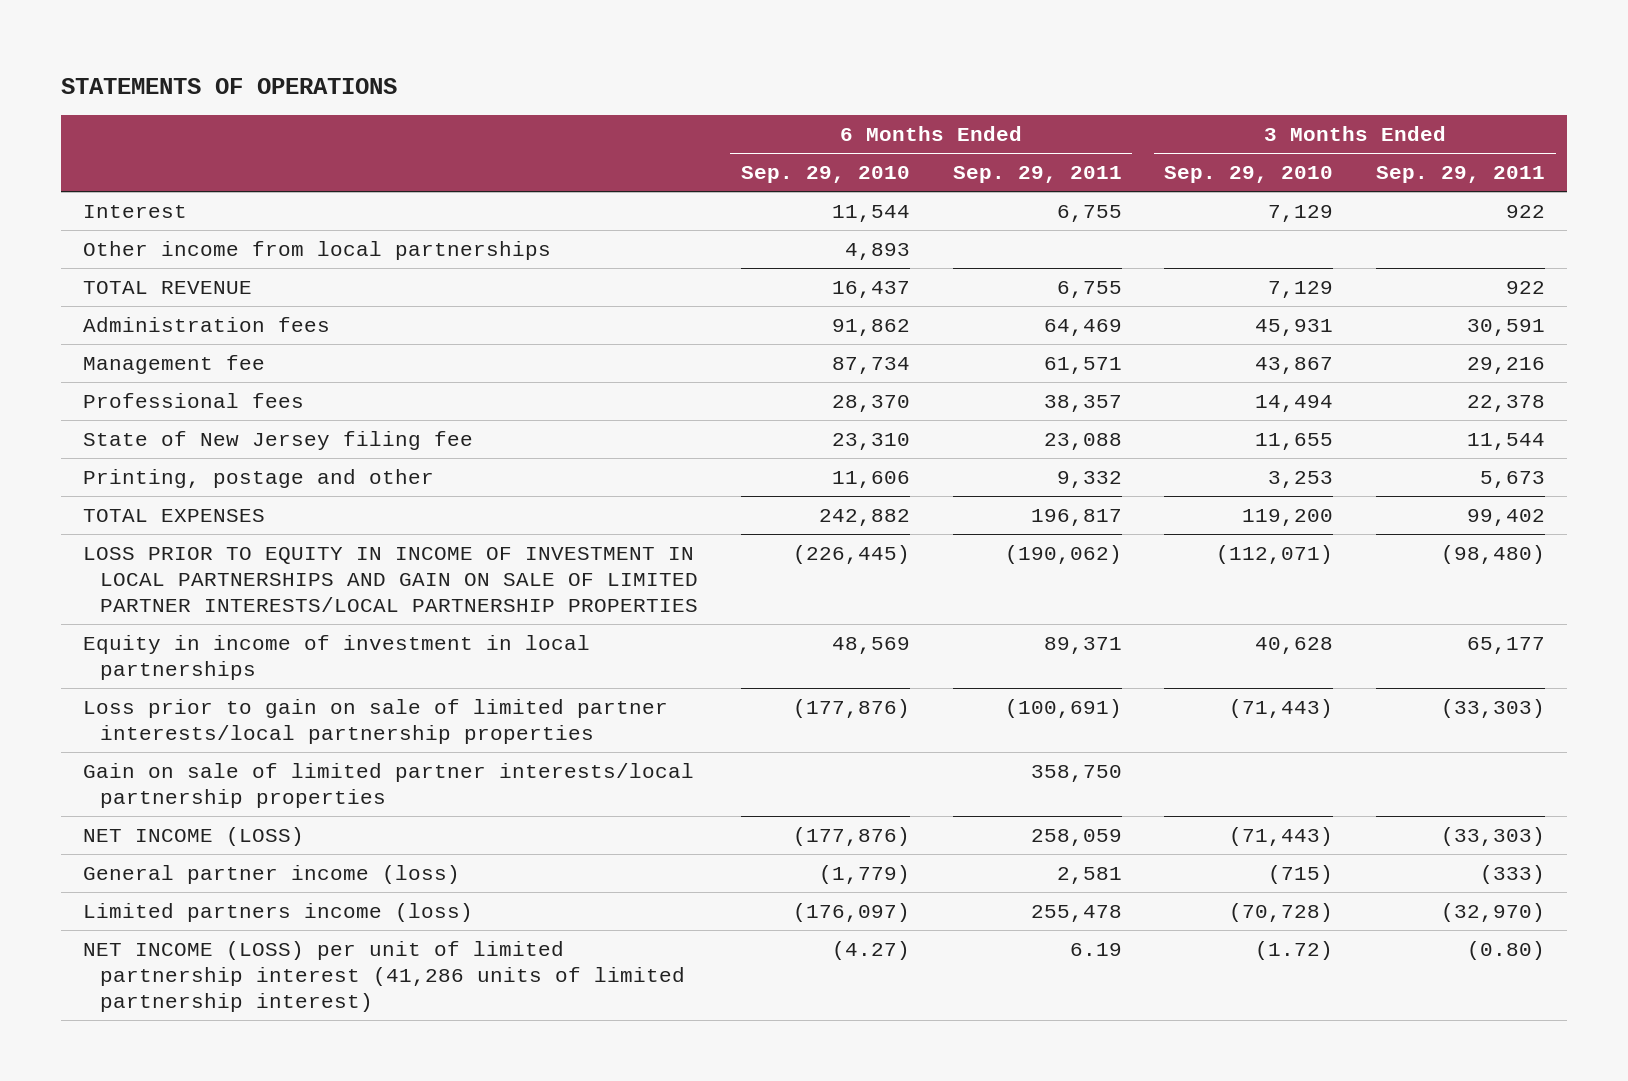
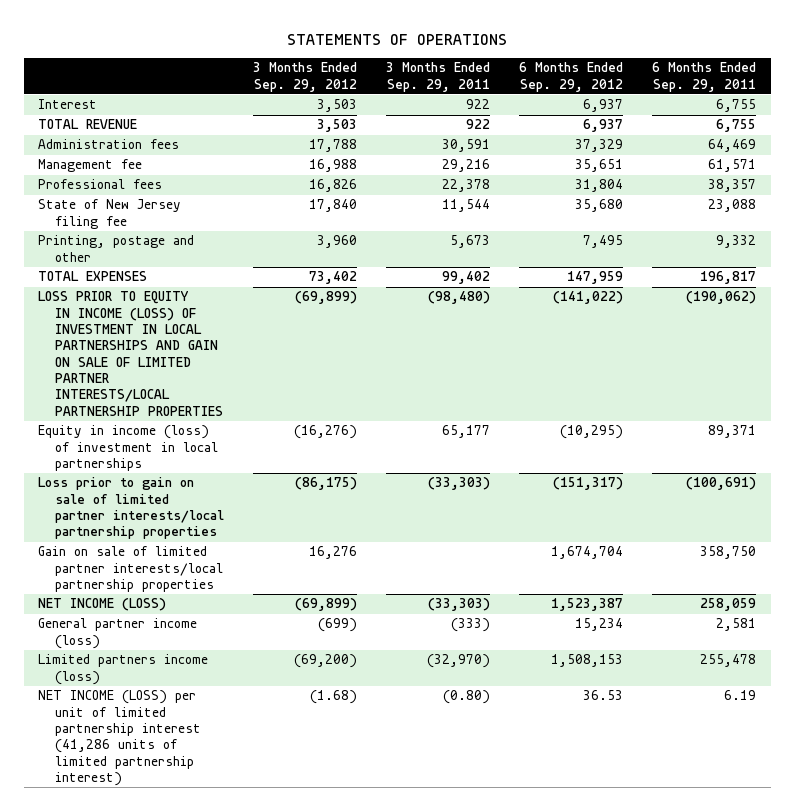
[740,166,910,184] Sep. 29, 2010 -> none
[1164,166,1334,184] Sep. 29, 2010 -> none
none -> [253,62,358,92] 3 Months Ended Sep. 29, 2012
none -> [519,62,624,92] 6 Months Ended Sep. 29, 2012
[82,241,551,261] Other income from local partnerships -> none
[82,547,698,612] LOSS PRIOR TO EQUITY IN INCOME OF INVESTMENT IN LOCAL PARTNERSHIPS AND GAIN ON SALE OF LIMITED PARTNER INTERESTS/LOCAL PARTNERSHIP PROPERTIES -> [38,291,224,416] LOSS PRIOR TO EQUITY IN INCOME (LOSS) OF INVESTMENT IN LOCAL PARTNERSHIPS AND GAIN ON SALE OF LIMITED PARTNER INTERESTS/LOCAL PARTNERSHIP PROPERTIES
[82,635,590,680] Equity in income of investment in local partnerships -> [38,425,219,472] Equity in income (loss) of investment in local partnerships

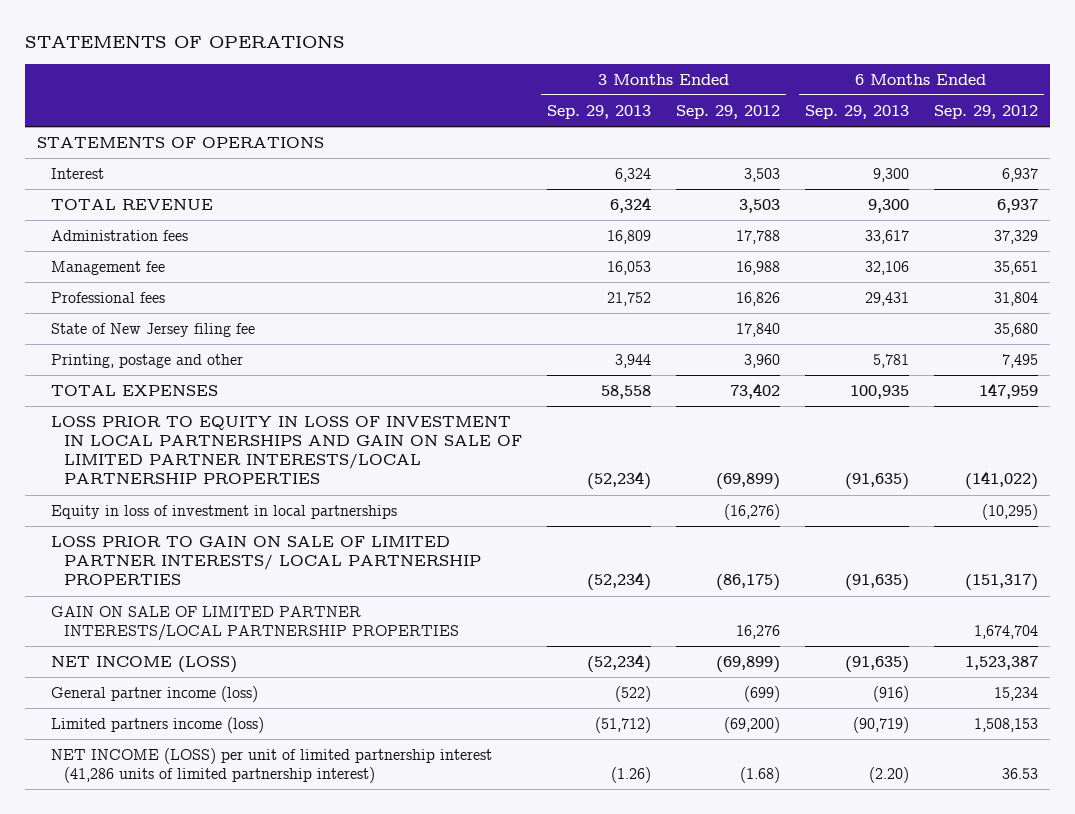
[386,62,491,92] 3 Months Ended Sep. 29, 2011 -> none
[652,62,757,92] 6 Months Ended Sep. 29, 2011 -> none
none -> [547,104,652,119] Sep. 29, 2013
none -> [804,104,909,119] Sep. 29, 2013
none -> [37,136,325,148] STATEMENTS OF OPERATIONS
[38,291,224,416] LOSS PRIOR TO EQUITY IN INCOME (LOSS) OF INVESTMENT IN LOCAL PARTNERSHIPS AND GAIN ON SALE OF LIMITED PARTNER INTERESTS/LOCAL PARTNERSHIP PROPERTIES -> [50,415,523,485] LOSS PRIOR TO EQUITY IN LOSS OF INVESTMENT IN LOCAL PARTNERSHIPS AND GAIN ON SALE OF LIMITED PARTNER INTERESTS/LOCAL PARTNERSHIP PROPERTIES
[38,425,219,472] Equity in income (loss) of investment in local partnerships -> [50,504,397,519] Equity in loss of investment in local partnerships
[38,477,225,540] Loss prior to gain on sale of limited partner interests/local partnership properties -> [50,535,482,586] LOSS PRIOR TO GAIN ON SALE OF LIMITED PARTNER INTERESTS/ LOCAL PARTNERSHIP PROPERTIES
[38,546,224,593] Gain on sale of limited partner interests/local partnership properties -> [50,605,460,642] GAIN ON SALE OF LIMITED PARTNER INTERESTS/LOCAL PARTNERSHIP PROPERTIES

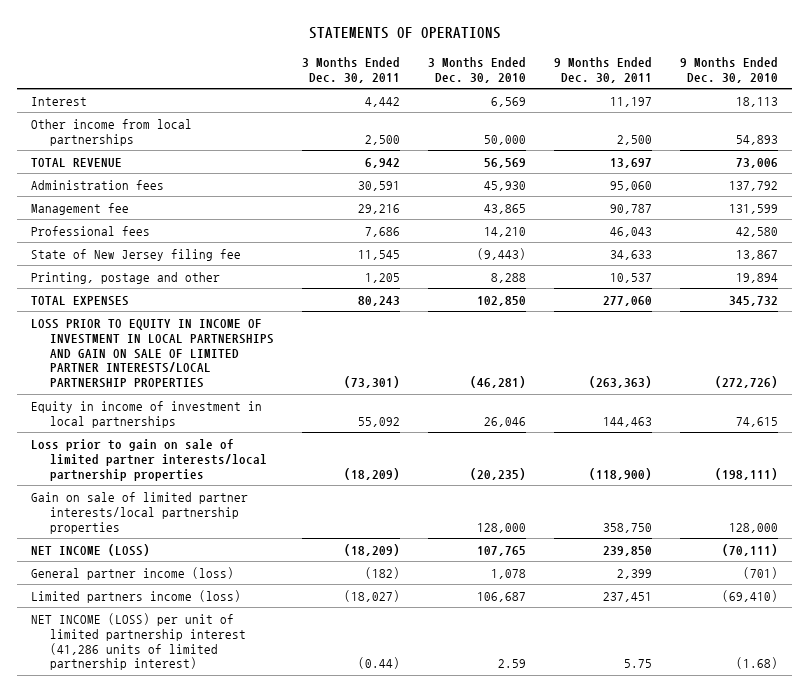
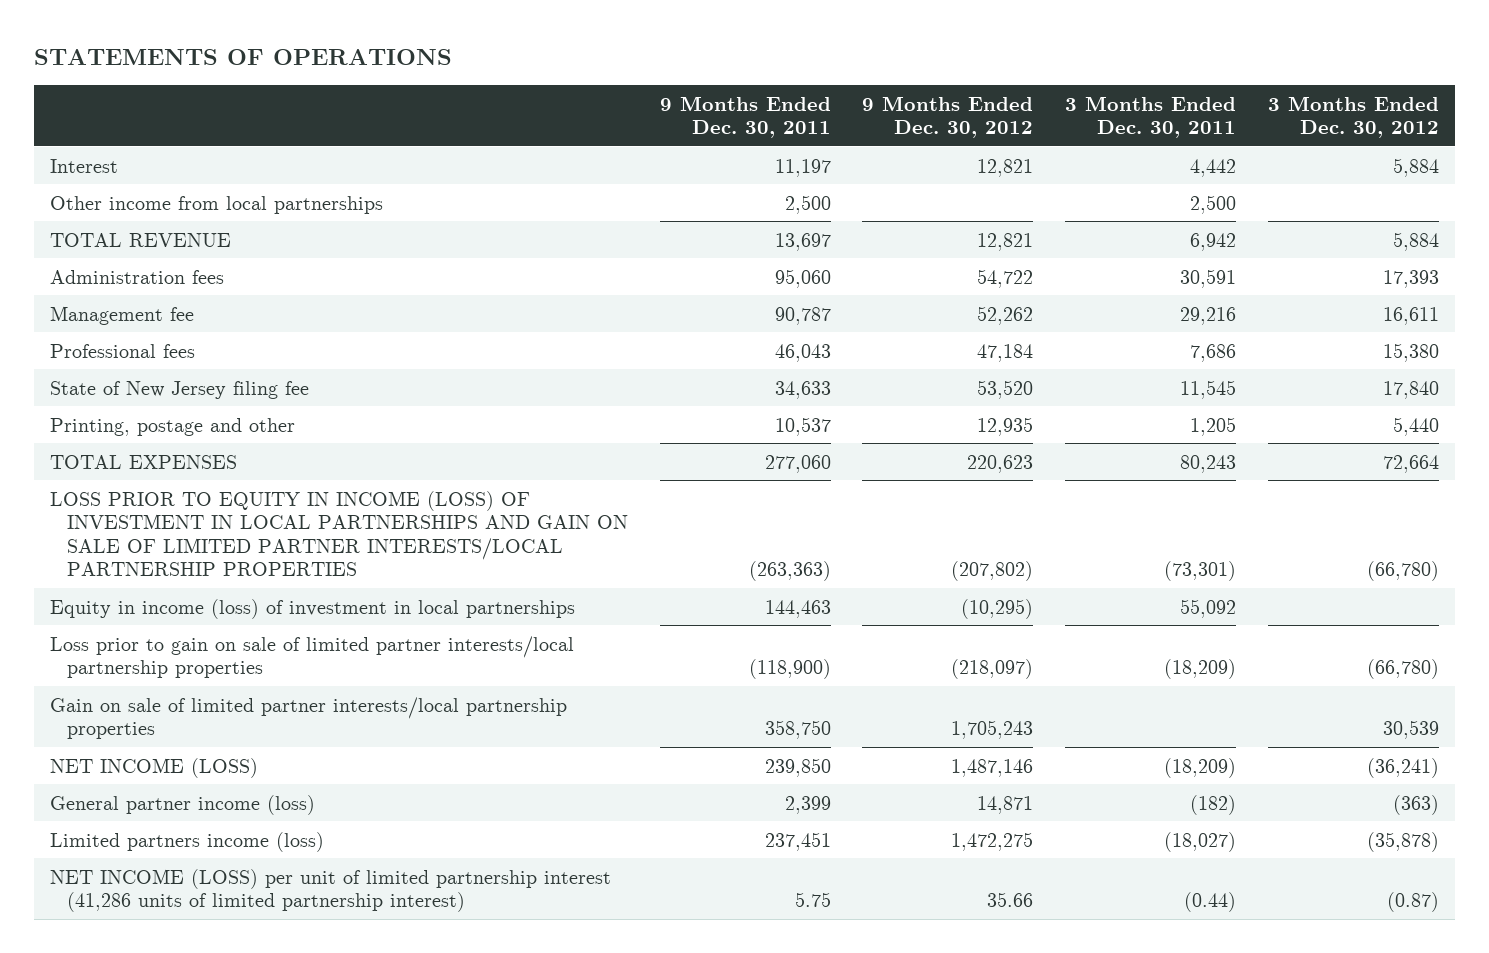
[428,57,527,83] 3 Months Ended Dec. 30, 2010 -> none
[680,57,779,83] 9 Months Ended Dec. 30, 2010 -> none
none -> [862,95,1034,139] 9 Months Ended Dec. 30, 2012
none -> [1267,95,1439,139] 3 Months Ended Dec. 30, 2012
[31,318,274,389] LOSS PRIOR TO EQUITY IN INCOME OF INVESTMENT IN LOCAL PARTNERSHIPS AND GAIN ON SALE OF LIMITED PARTNER INTERESTS/LOCAL PARTNERSHIP PROPERTIES -> [49,490,629,577] LOSS PRIOR TO EQUITY IN INCOME (LOSS) OF INVESTMENT IN LOCAL PARTNERSHIPS AND GAIN ON SALE OF LIMITED PARTNER INTERESTS/LOCAL PARTNERSHIP PROPERTIES
[31,400,263,428] Equity in income of investment in local partnerships -> [49,598,575,619] Equity in income (loss) of investment in local partnerships

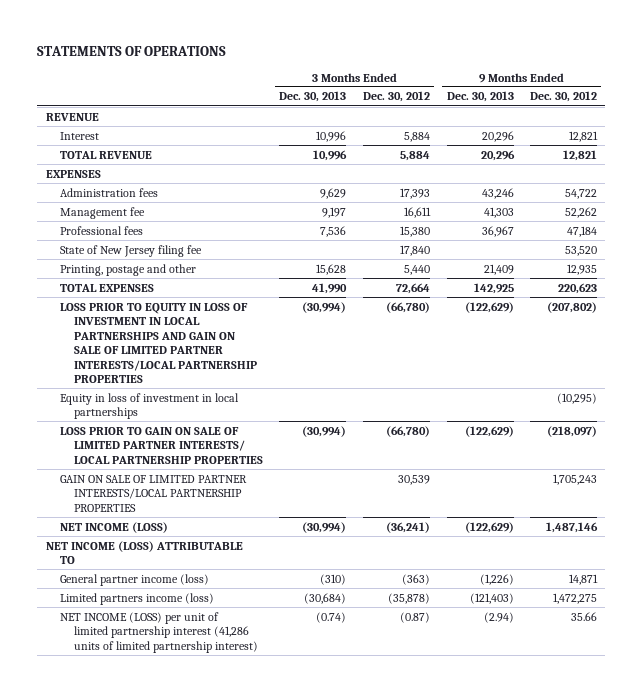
[659,95,831,139] 9 Months Ended Dec. 30, 2011 -> none
[1065,95,1237,139] 3 Months Ended Dec. 30, 2011 -> none
none -> [279,91,347,103] Dec. 30, 2013
none -> [446,91,514,103] Dec. 30, 2013
none -> [45,112,99,121] REVENUE
[49,195,383,214] Other income from local partnerships -> none
none -> [45,169,101,178] EXPENSES
[49,490,629,577] LOSS PRIOR TO EQUITY IN INCOME (LOSS) OF INVESTMENT IN LOCAL PARTNERSHIPS AND GAIN ON SALE OF LIMITED PARTNER INTERESTS/LOCAL PARTNERSHIP PROPERTIES -> [59,302,257,384] LOSS PRIOR TO EQUITY IN LOSS OF INVESTMENT IN LOCAL PARTNERSHIPS AND GAIN ON SALE OF LIMITED PARTNER INTERESTS/LOCAL PARTNERSHIP PROPERTIES
[49,598,575,619] Equity in income (loss) of investment in local partnerships -> [59,392,239,420] Equity in loss of investment in local partnerships
[49,635,574,679] Loss prior to gain on sale of limited partner interests/local partnership properties -> [59,426,263,464] LOSS PRIOR TO GAIN ON SALE OF LIMITED PARTNER INTERESTS/ LOCAL PARTNERSHIP PROPERTIES
[49,696,567,740] Gain on sale of limited partner interests/local partnership properties -> [59,474,247,512] GAIN ON SALE OF LIMITED PARTNER INTERESTS/LOCAL PARTNERSHIP PROPERTIES
none -> [45,540,243,565] NET INCOME (LOSS) ATTRIBUTABLE TO

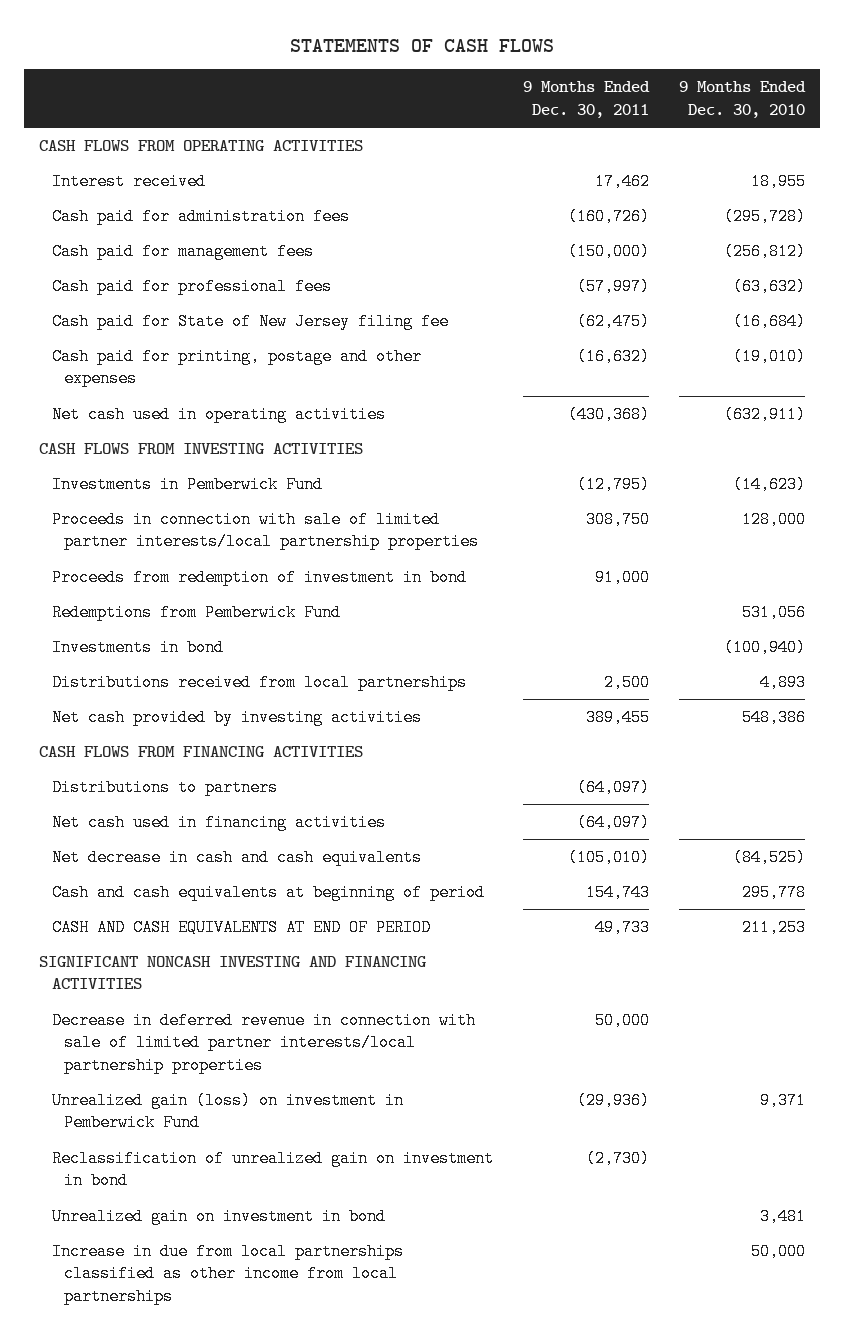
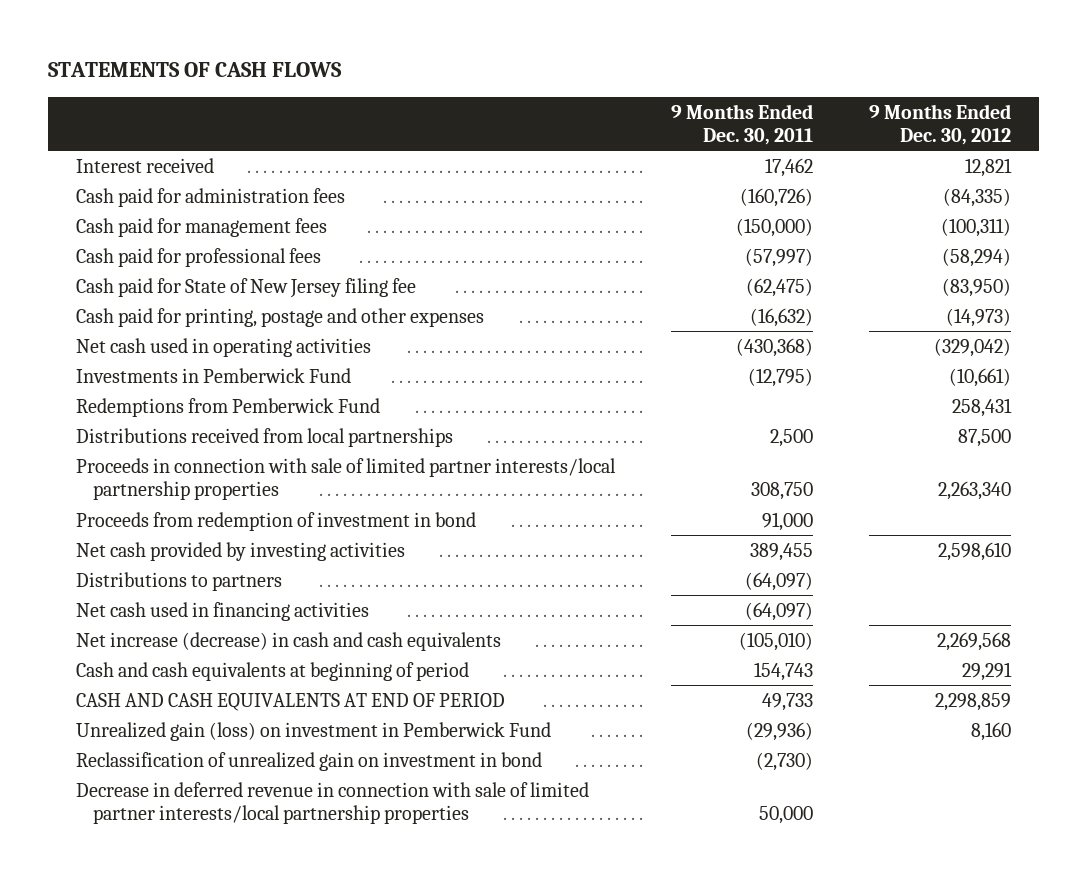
[678,81,806,118] 9 Months Ended Dec. 30, 2010 -> none
none -> [869,103,1012,145] 9 Months Ended Dec. 30, 2012
[39,140,364,152] CASH FLOWS FROM OPERATING ACTIVITIES -> none
[39,443,364,455] CASH FLOWS FROM INVESTING ACTIVITIES -> none
[51,639,224,657] Investments in bond -> none
[51,511,480,551] Proceeds in connection with sale of limited partner interests/local partnership properties -> [75,457,616,500] Proceeds in connection with sale of limited partner interests/local partnership properties
[51,569,467,587] Proceeds from redemption of investment in bond -> [75,511,476,531] Proceeds from redemption of investment in bond
[39,746,364,758] CASH FLOWS FROM FINANCING ACTIVITIES -> none
[51,849,422,867] Net decrease in cash and cash equivalents -> [75,631,501,651] Net increase (decrease) in cash and cash equivalents
[39,956,427,990] SIGNIFICANT NONCASH INVESTING AND FINANCING ACTIVITIES -> none
[51,1208,386,1226] Unrealized gain on investment in bond -> none
[51,1243,404,1305] Increase in due from local partnerships classified as other income from local partnerships -> none
[51,1012,476,1074] Decrease in deferred revenue in connection with sale of limited partner interests/local partnership properties -> [75,781,589,824] Decrease in deferred revenue in connection with sale of limited partner interests/local partnership properties

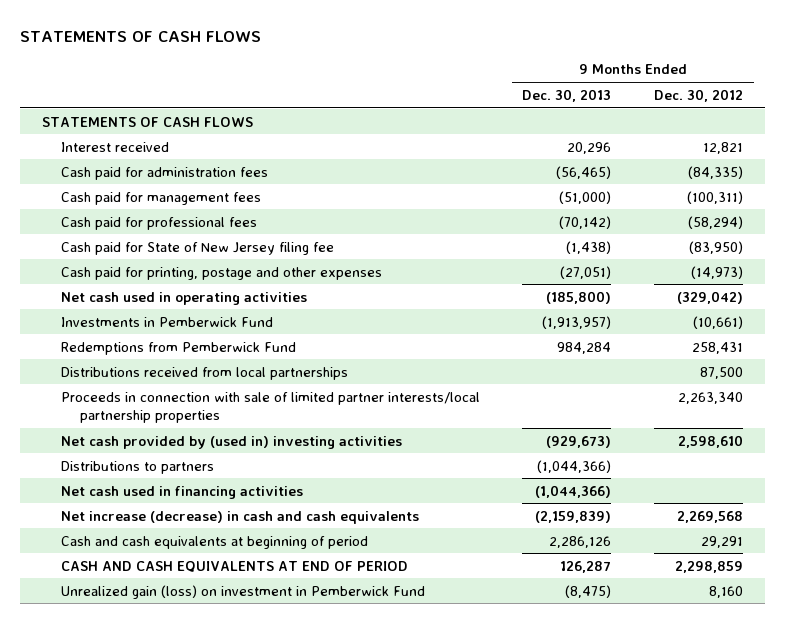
[670,103,813,145] 9 Months Ended Dec. 30, 2011 -> none
none -> [522,88,612,102] Dec. 30, 2013
none -> [41,116,253,127] STATEMENTS OF CASH FLOWS
[75,511,476,531] Proceeds from redemption of investment in bond -> none
[75,541,405,561] Net cash provided by investing activities -> [60,435,402,449] Net cash provided by (used in) investing activities
[75,751,542,771] Reclassification of unrealized gain on investment in bond -> none
[75,781,589,824] Decrease in deferred revenue in connection with sale of limited partner interests/local partnership properties -> none

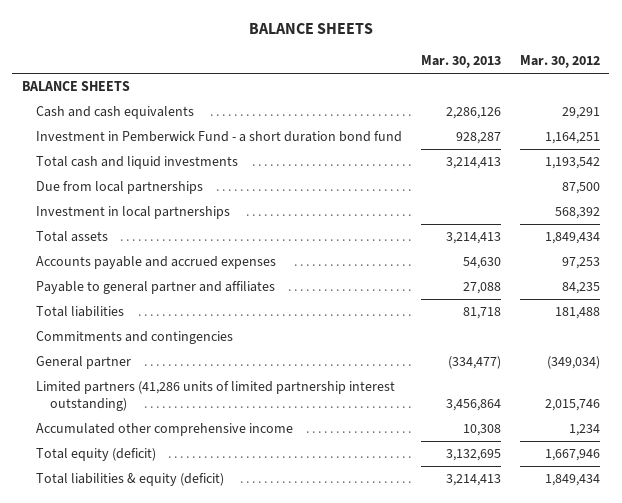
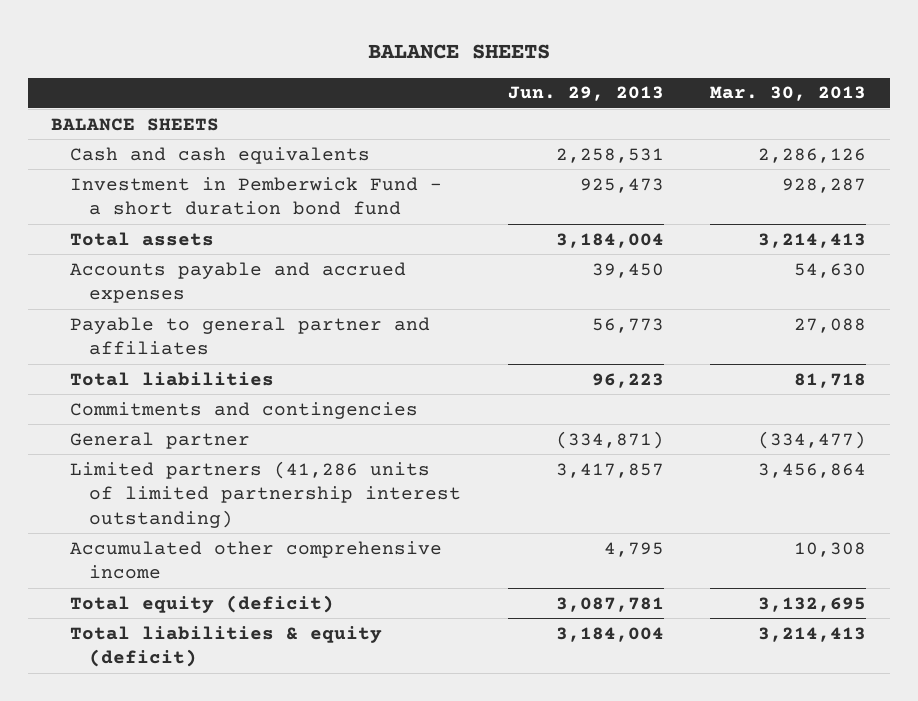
[519,55,600,69] Mar. 30, 2012 -> none
none -> [507,86,664,102] Jun. 29, 2013
[35,156,238,170] Total cash and liquid investments -> none
[35,181,203,195] Due from local partnerships -> none
[35,206,230,220] Investment in local partnerships -> none

